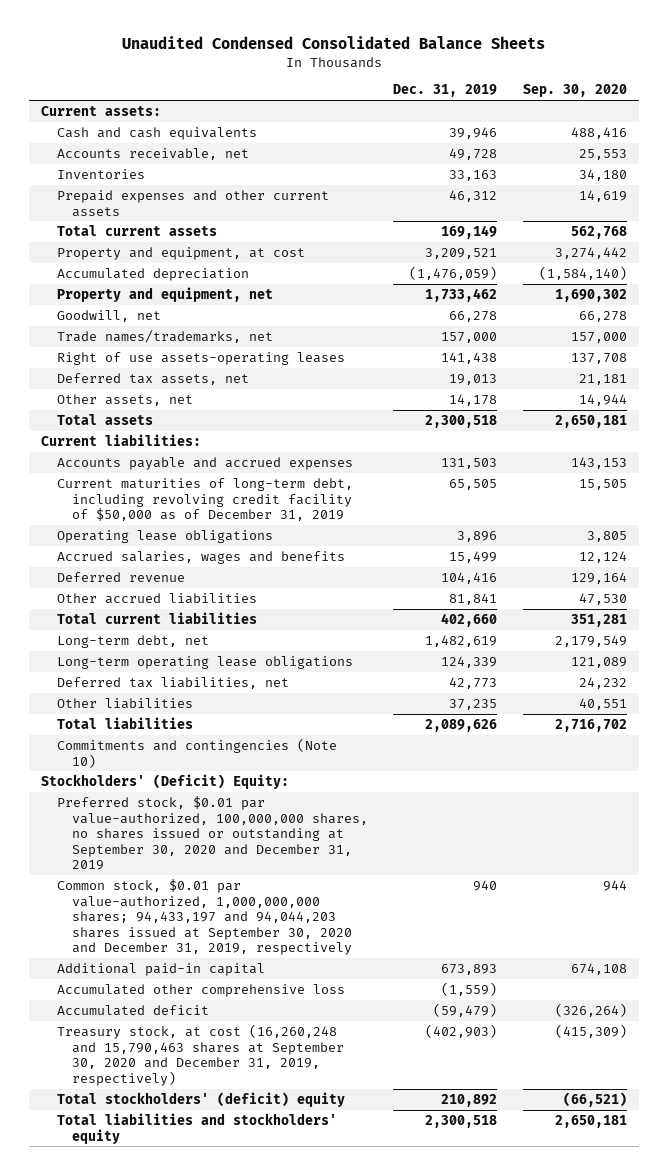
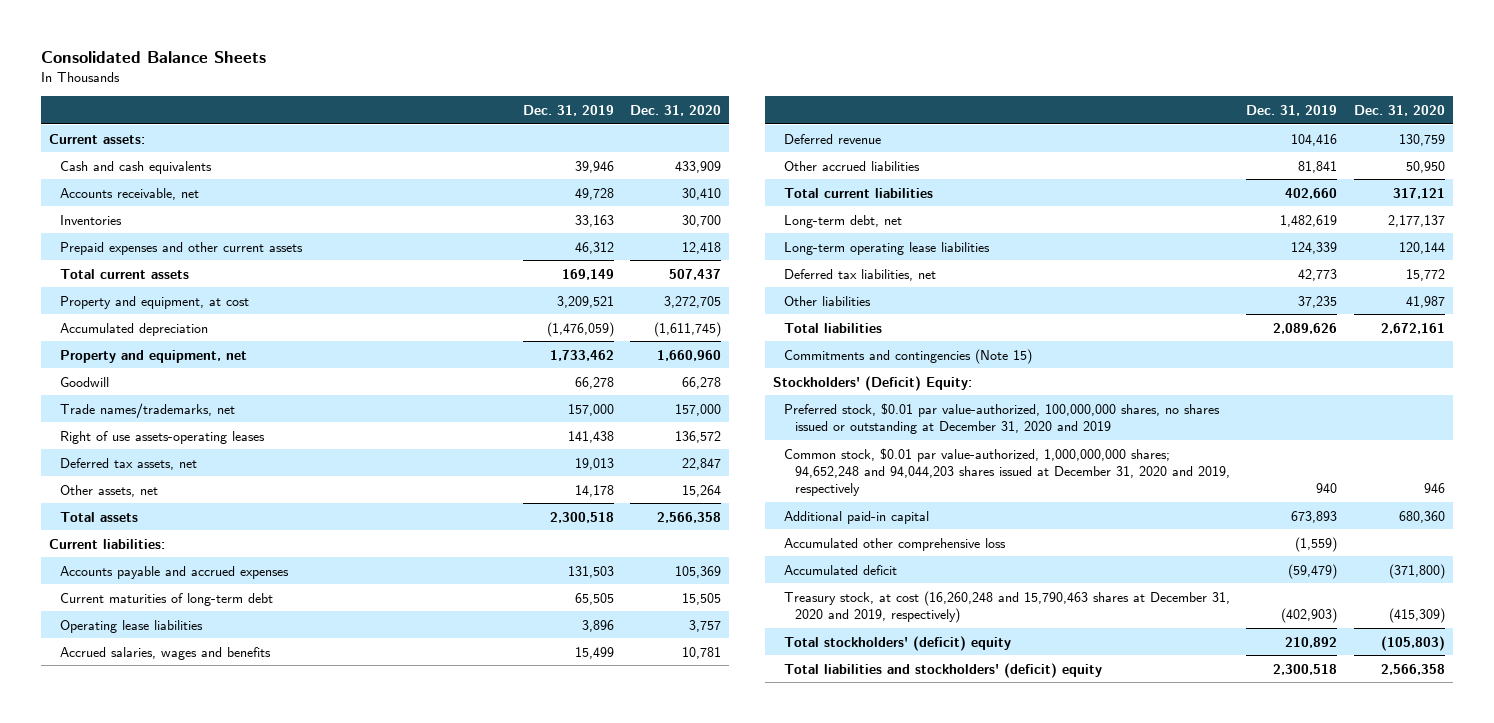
[122,36,546,50] Unaudited Condensed Consolidated Balance Sheets -> [41,51,267,64] Consolidated Balance Sheets
[522,84,627,98] Sep. 30, 2020 -> none
none -> [630,105,722,117] Dec. 31, 2020
[56,309,161,322] Goodwill, net -> [60,376,110,387] Goodwill
[56,477,353,522] Current maturities of long-term debt, including revolving credit facility of $50,000 as of December 31, 2019 -> [60,592,274,606] Current maturities of long-term debt
[56,529,273,543] Operating lease obligations -> [60,619,204,633] Operating lease liabilities
[56,655,353,669] Long-term operating lease obligations -> [783,241,990,255] Long-term operating lease liabilities
[56,737,337,768] Commitments and contingencies (Note 10) -> [783,348,1032,364] Commitments and contingencies (Note 15)
[56,795,369,871] Preferred stock, $0.01 par value-authorized, 100,000,000 shares, no shares issued or outstanding at September 30, 2020 and December 31, 2019 -> [783,402,1220,434] Preferred stock, $0.01 par value-authorized, 100,000,000 shares, no shares issued or outstanding at December 31, 2020 and 2019
[56,878,353,956] Common stock, $0.01 par value-authorized, 1,000,000,000 shares; 94,433,197 and 94,044,203 shares issued at September 30, 2020 and December 31, 2019, respectively -> [783,447,1230,497] Common stock, $0.01 par value-authorized, 1,000,000,000 shares; 94,652,248 and 94,044,203 shares issued at December 31, 2020 and 2019, respectively
[56,1023,345,1086] Treasury stock, at cost (16,260,248 and 15,790,463 shares at September 30, 2020 and December 31, 2019, respectively) -> [783,590,1230,623] Treasury stock, at cost (16,260,248 and 15,790,463 shares at December 31, 2020 and 2019, respectively)
[56,1112,337,1144] Total liabilities and stockholders' equity -> [783,662,1102,678] Total liabilities and stockholders' (deficit) equity

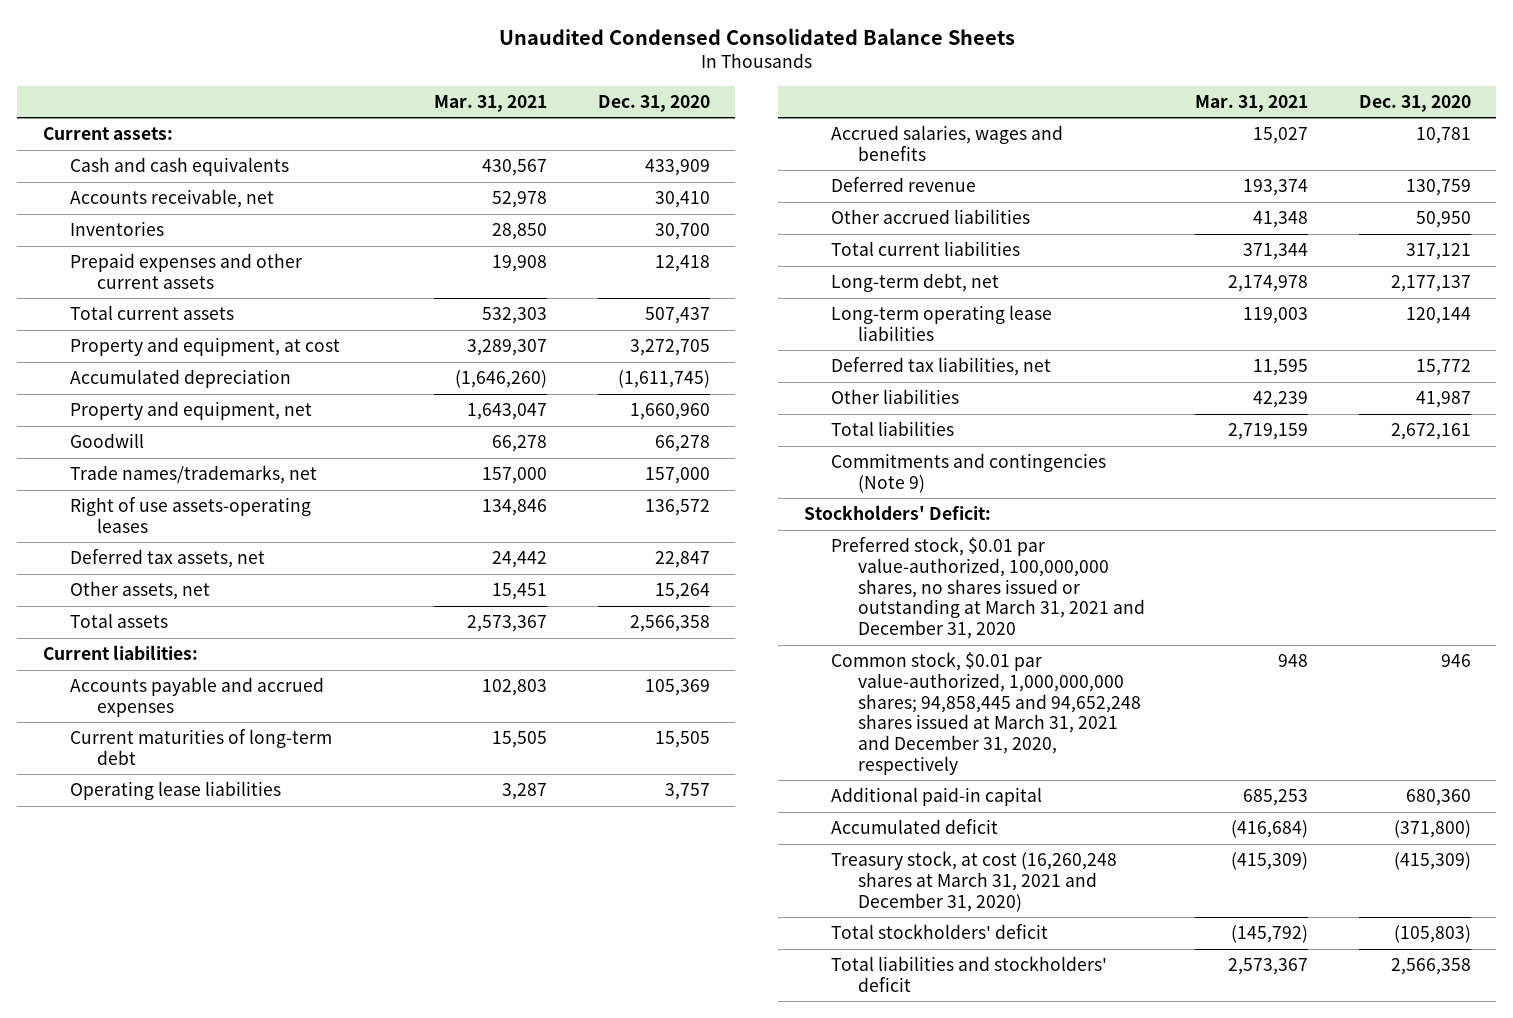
[41,51,267,64] Consolidated Balance Sheets -> [498,27,1015,45] Unaudited Condensed Consolidated Balance Sheets
[522,105,614,117] Dec. 31, 2019 -> none
none -> [434,94,548,112] Mar. 31, 2021
[783,348,1032,364] Commitments and contingencies (Note 15) -> [830,453,1106,493] Commitments and contingencies (Note 9)
[772,375,972,391] Stockholders' (Deficit) Equity: -> [803,505,991,521] Stockholders' Deficit:
[783,402,1220,434] Preferred stock, $0.01 par value-authorized, 100,000,000 shares, no shares issued or outstanding at December 31, 2020 and 2019 -> [830,537,1145,640] Preferred stock, $0.01 par value-authorized, 100,000,000 shares, no shares issued or outstanding at March 31, 2021 and December 31, 2020
[783,447,1230,497] Common stock, $0.01 par value-authorized, 1,000,000,000 shares; 94,652,248 and 94,044,203 shares issued at December 31, 2020 and 2019, respectively -> [830,652,1141,775] Common stock, $0.01 par value-authorized, 1,000,000,000 shares; 94,858,445 and 94,652,248 shares issued at March 31, 2021 and December 31, 2020, respectively
[783,537,1006,551] Accumulated other comprehensive loss -> none
[783,590,1230,623] Treasury stock, at cost (16,260,248 and 15,790,463 shares at December 31, 2020 and 2019, respectively) -> [830,851,1117,912] Treasury stock, at cost (16,260,248 shares at March 31, 2021 and December 31, 2020)
[783,635,1011,651] Total stockholders' (deficit) equity -> [830,924,1048,940] Total stockholders' deficit
[783,662,1102,678] Total liabilities and stockholders' (deficit) equity -> [830,956,1107,992] Total liabilities and stockholders' deficit

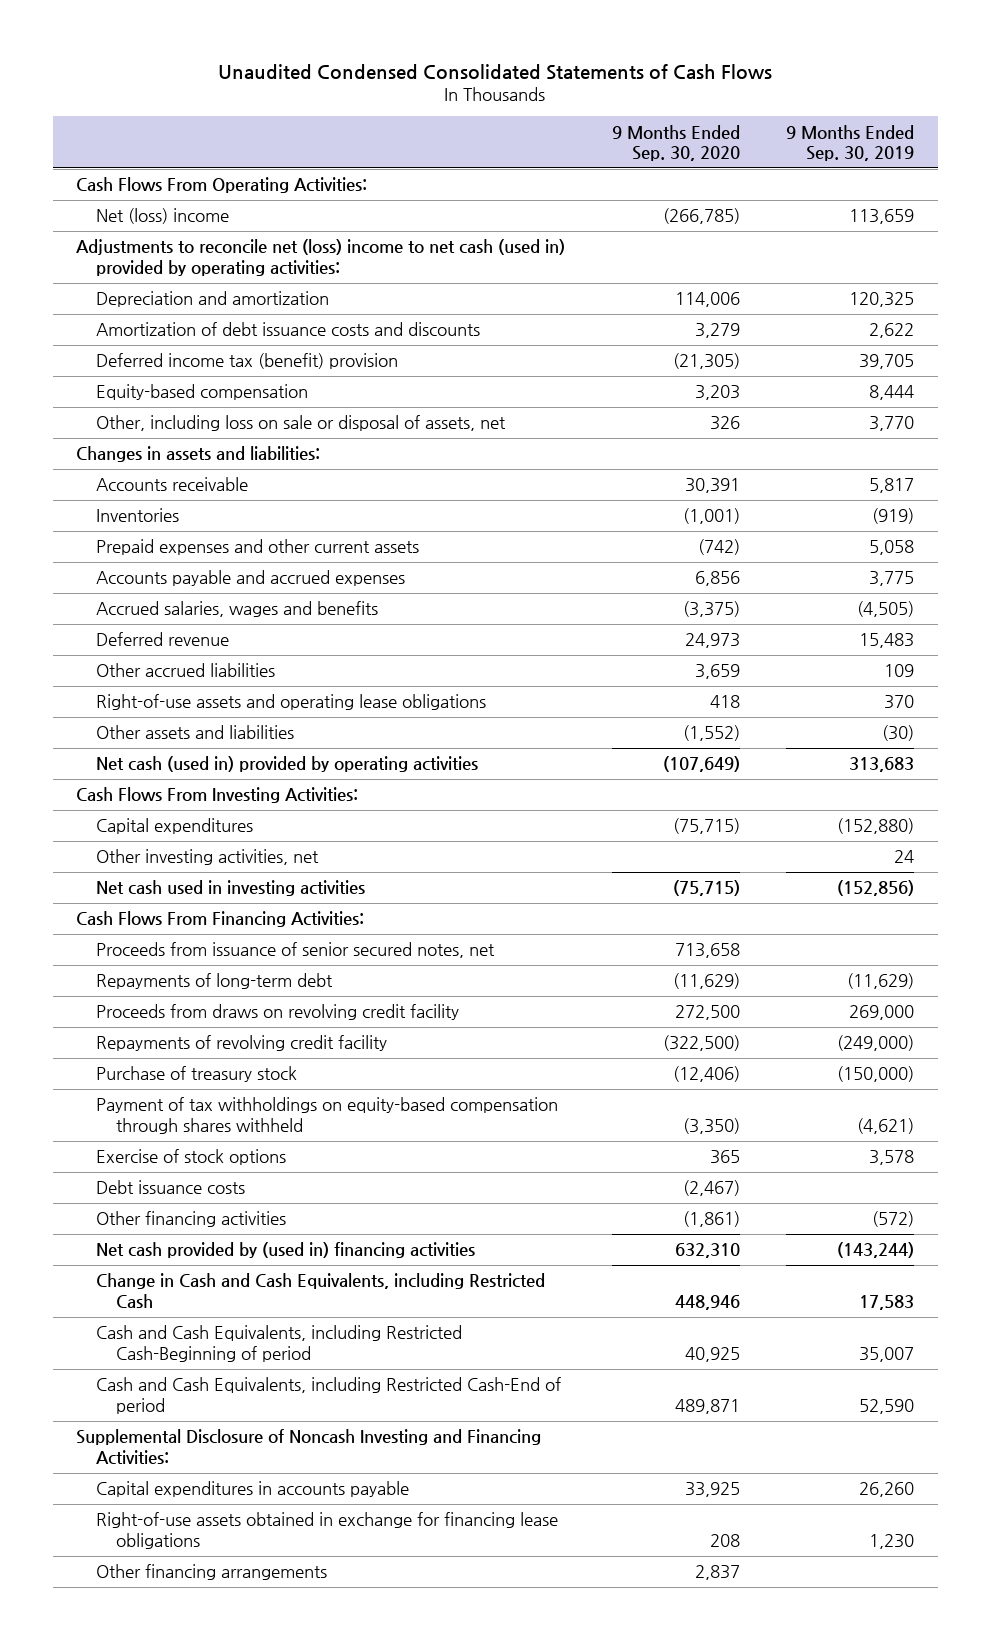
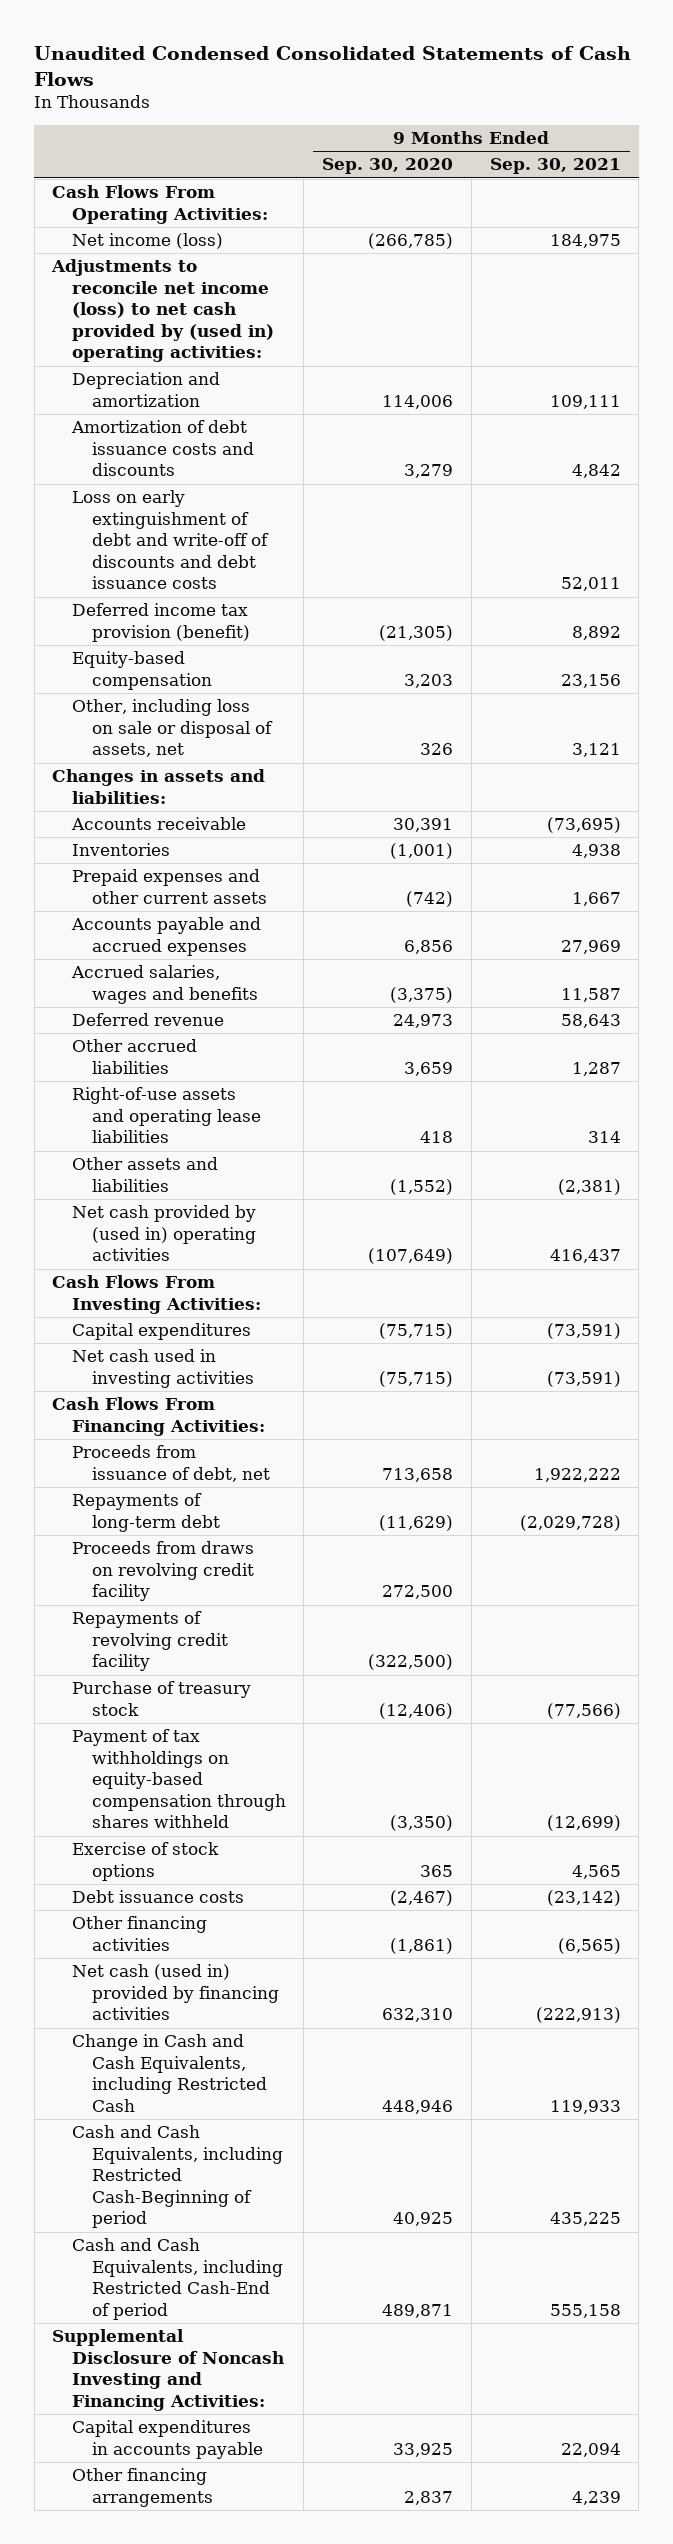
[786,124,915,162] 9 Months Ended Sep. 30, 2019 -> none
none -> [489,158,621,175] Sep. 30, 2021
[95,208,229,225] Net (loss) income -> [72,233,224,250] Net income (loss)
[76,239,566,276] Adjustments to reconcile net (loss) income to net cash (used in) provided by operating activities: -> [51,259,275,363] Adjustments to reconcile net income (loss) to net cash provided by (used in) operating activities:
none -> [72,490,269,590] Loss on early extinguishment of debt and write-off of discounts and debt issuance costs
[95,353,398,370] Deferred income tax (benefit) provision -> [72,603,250,642] Deferred income tax provision (benefit)
[95,694,486,711] Right-of-use assets and operating lease obligations -> [72,1087,261,1144] Right-of-use assets and operating lease liabilities
[95,756,478,773] Net cash (used in) provided by operating activities -> [72,1205,257,1262] Net cash provided by (used in) operating activities
[95,849,319,866] Other investing activities, net -> none
[95,942,495,959] Proceeds from issuance of senior secured notes, net -> [72,1445,270,1482] Proceeds from issuance of debt, net
[95,1242,475,1259] Net cash provided by (used in) financing activities -> [72,1964,279,2021] Net cash (used in) provided by financing activities
[95,1512,558,1549] Right-of-use assets obtained in exchange for financing lease obligations -> none

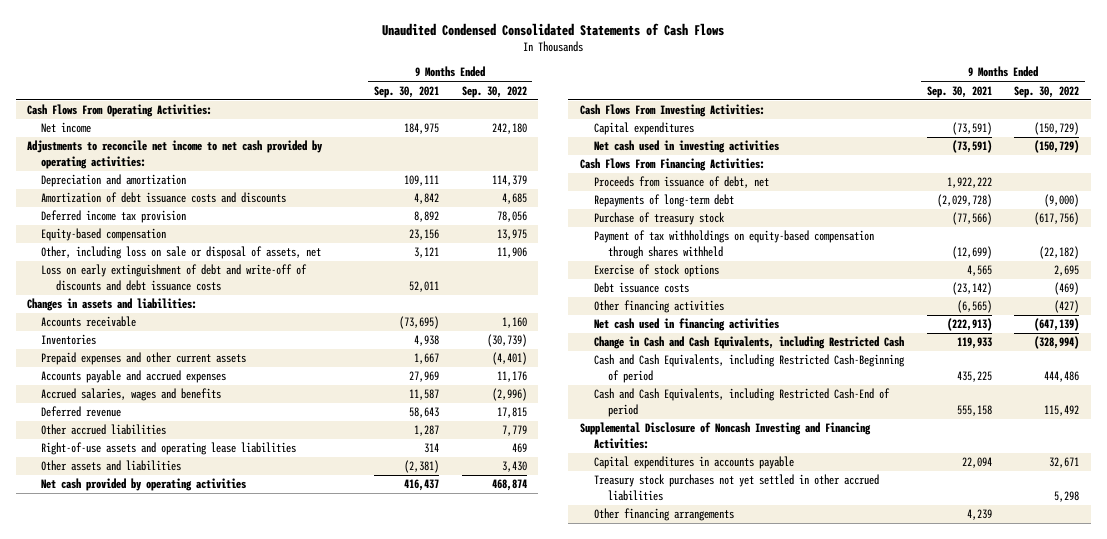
[322,158,454,175] Sep. 30, 2020 -> none
none -> [461,85,527,98] Sep. 30, 2022
[72,233,224,250] Net income (loss) -> [41,122,92,134] Net income
[51,259,275,363] Adjustments to reconcile net income (loss) to net cash provided by (used in) operating activities: -> [27,140,324,169] Adjustments to reconcile net income to net cash provided by operating activities:
[72,603,250,642] Deferred income tax provision (benefit) -> [41,210,187,224] Deferred income tax provision
[72,490,269,590] Loss on early extinguishment of debt and write-off of discounts and debt issuance costs -> [41,264,308,291] Loss on early extinguishment of debt and write-off of discounts and debt issuance costs
[72,1205,257,1262] Net cash provided by (used in) operating activities -> [41,478,247,492] Net cash provided by operating activities
[72,1541,255,1602] Proceeds from draws on revolving credit facility -> none
[72,1611,228,1672] Repayments of revolving credit facility -> none
[72,1964,279,2021] Net cash (used in) provided by financing activities -> [593,318,779,332] Net cash used in financing activities
none -> [593,474,879,501] Treasury stock purchases not yet settled in other accrued liabilities

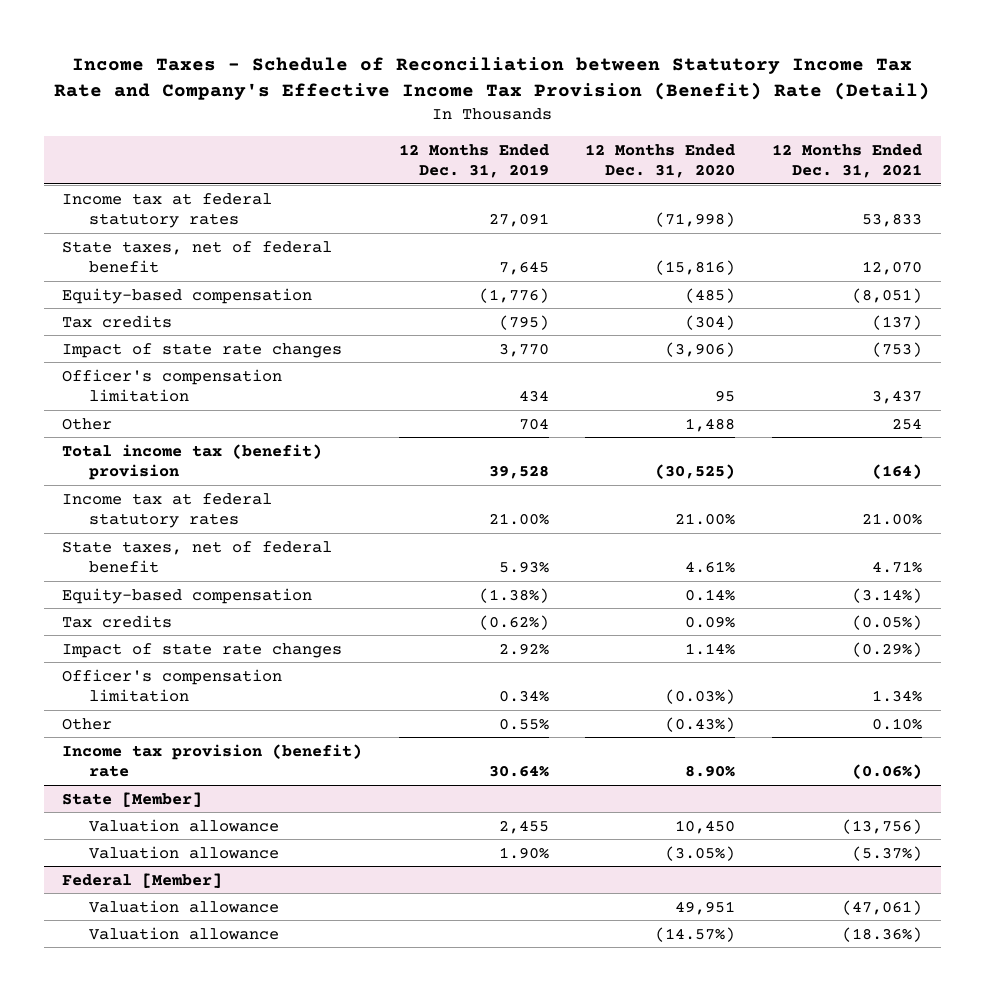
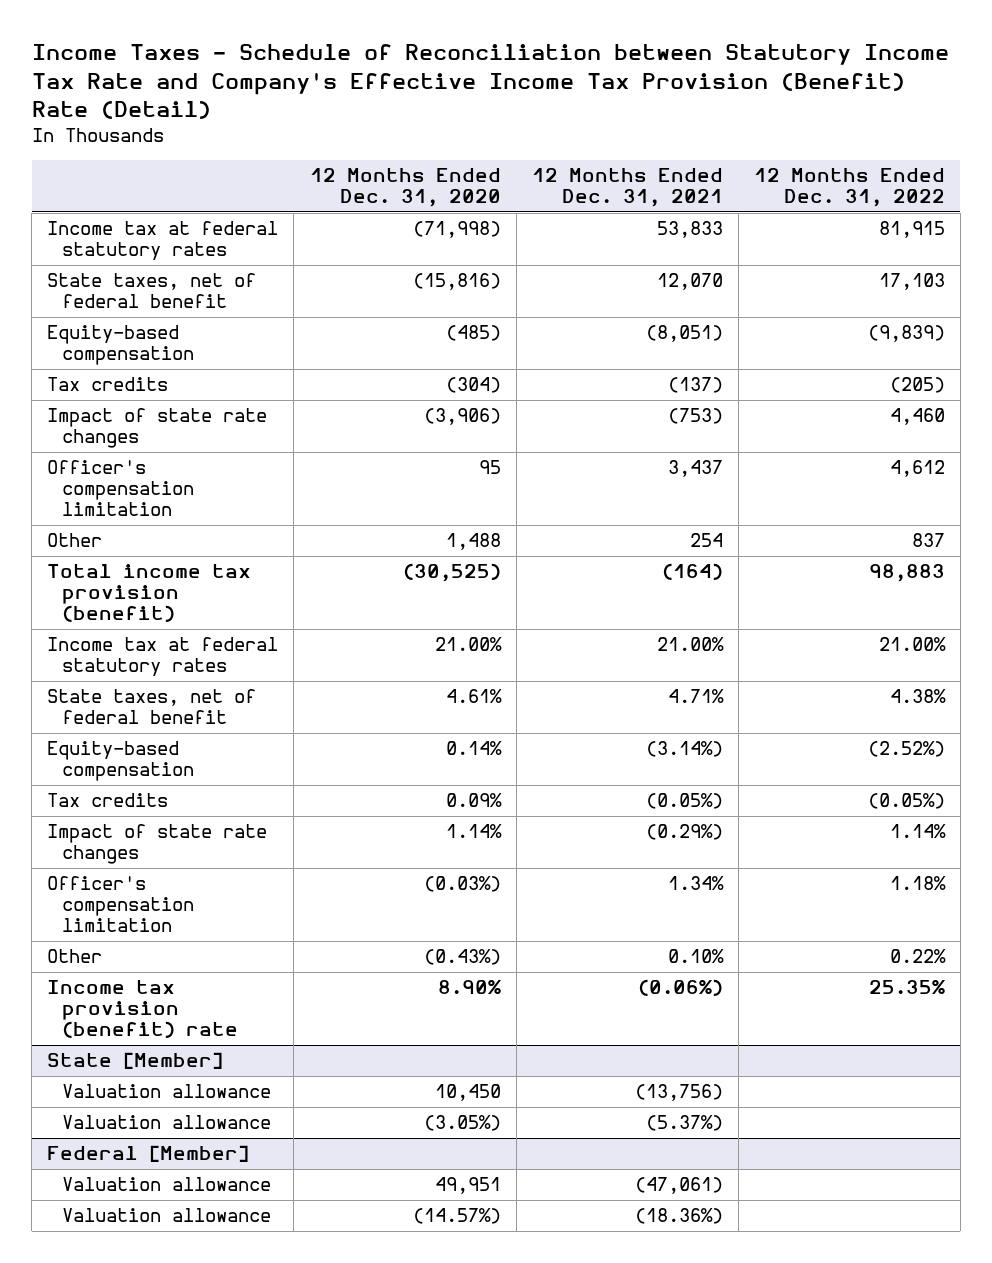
[398,143,549,179] 12 Months Ended Dec. 31, 2019 -> none
none -> [753,168,945,208] 12 Months Ended Dec. 31, 2022
[62,443,323,481] Total income tax (benefit) provision -> [47,564,252,623] Total income tax provision (benefit)

